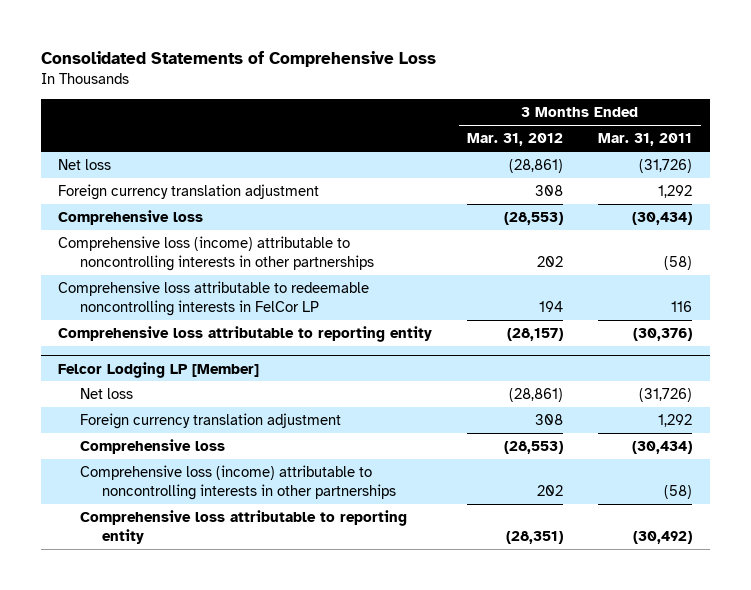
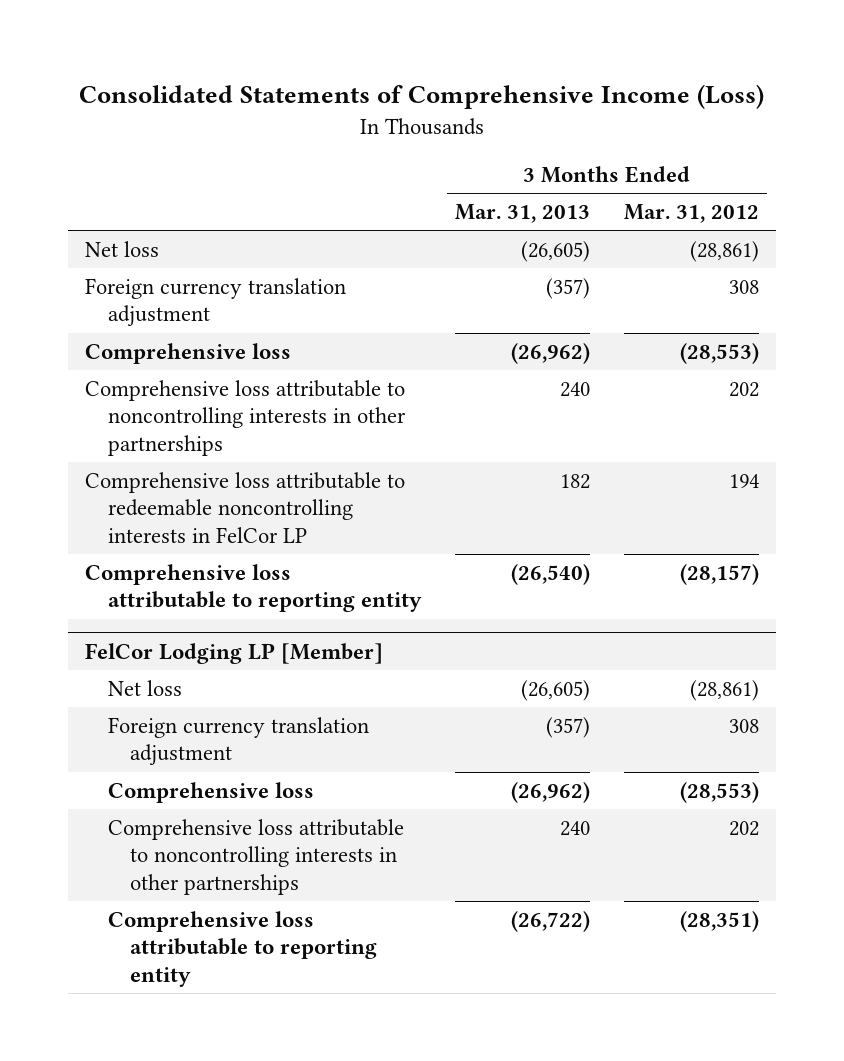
[40,51,436,68] Consolidated Statements of Comprehensive Loss -> [79,84,765,110] Consolidated Statements of Comprehensive Income (Loss)
[598,133,693,147] Mar. 31, 2011 -> none
none -> [455,204,591,224] Mar. 31, 2013
[58,236,375,272] Comprehensive loss (income) attributable to noncontrolling interests in other partnerships -> [85,379,406,457] Comprehensive loss attributable to noncontrolling interests in other partnerships
[58,361,260,378] Felcor Lodging LP [Member] -> [85,642,384,664] FelCor Lodging LP [Member]
[80,465,397,501] Comprehensive loss (income) attributable to noncontrolling interests in other partnerships -> [107,818,404,896] Comprehensive loss attributable to noncontrolling interests in other partnerships

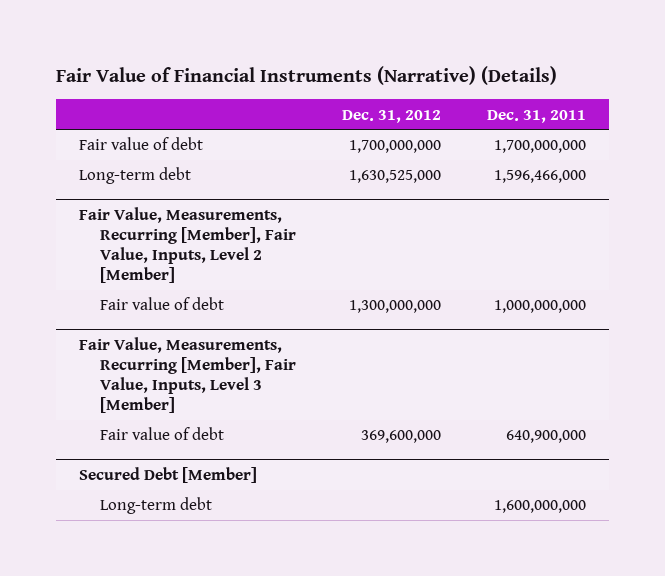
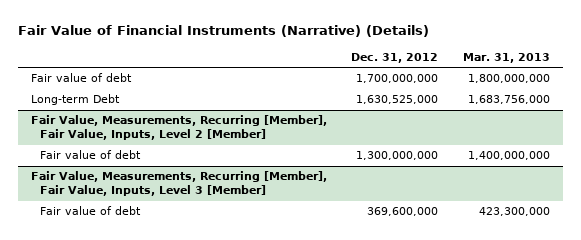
[486,109,586,123] Dec. 31, 2011 -> none
none -> [463,52,551,63] Mar. 31, 2013
[78,167,191,185] Long-term debt -> [30,94,120,106] Long-term Debt
[78,467,257,484] Secured Debt [Member] -> none
[100,497,213,515] Long-term debt -> none

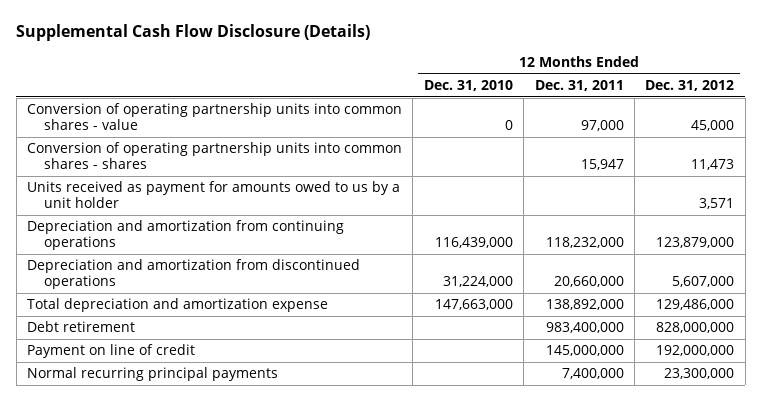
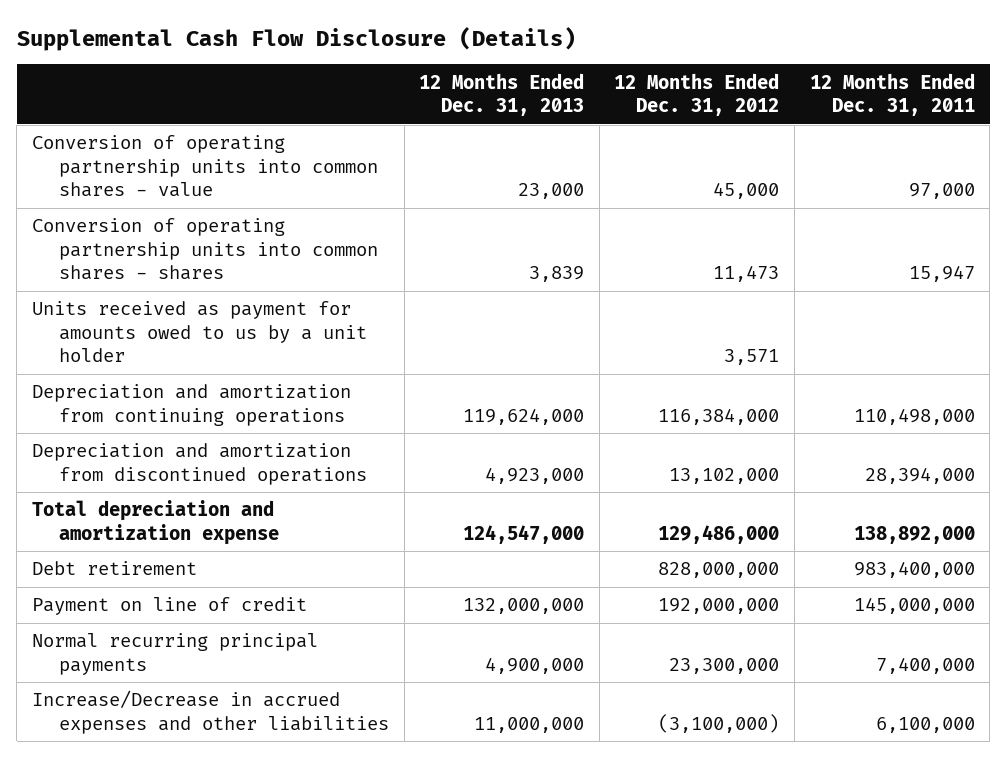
[423,79,513,91] Dec. 31, 2010 -> none
none -> [419,72,585,117] 12 Months Ended Dec. 31, 2013
[545,236,624,248] 118,232,000 -> [853,407,975,425] 110,498,000
[656,236,735,248] 123,879,000 -> [658,407,780,425] 116,384,000
[553,275,624,287] 20,660,000 -> [864,466,975,484] 28,394,000
[672,275,735,287] 5,607,000 -> [669,467,780,484] 13,102,000
none -> [31,690,389,734] Increase/Decrease in accrued expenses and other liabilities

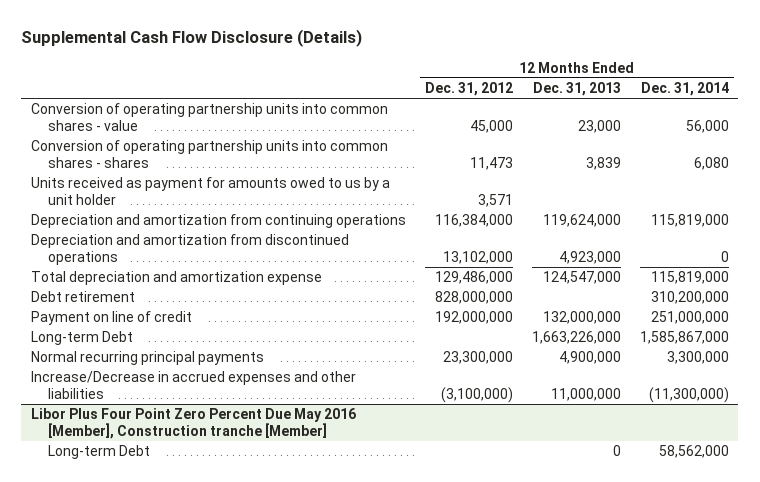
[809,72,975,117] 12 Months Ended Dec. 31, 2011 -> none
none -> [640,82,729,97] Dec. 31, 2014
none -> [30,331,133,346] Long-term Debt
none -> [30,408,356,439] Libor Plus Four Point Zero Percent Due May 2016 [Member], Construction tranche [Member]
none -> [47,445,150,460] Long-term Debt

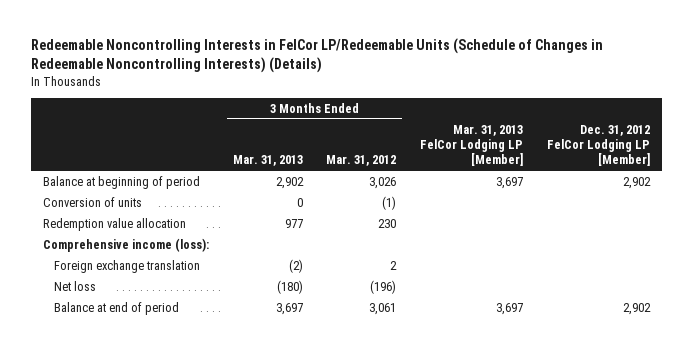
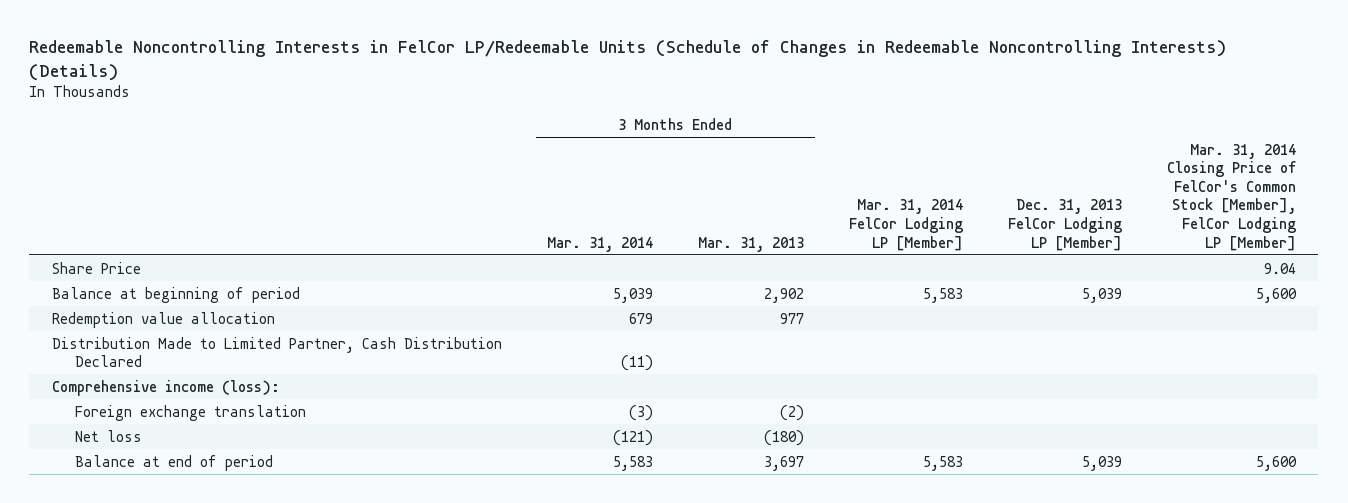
[326,155,397,167] Mar. 31, 2012 -> none
[420,124,524,167] Mar. 31, 2013 FelCor Lodging LP [Member] -> none
[547,124,651,167] Dec. 31, 2012 FelCor Lodging LP [Member] -> none
none -> [546,236,653,252] Mar. 31, 2014
none -> [848,199,963,251] Mar. 31, 2014 FelCor Lodging LP [Member]
none -> [1007,199,1122,251] Dec. 31, 2013 FelCor Lodging LP [Member]
none -> [1166,143,1296,251] Mar. 31, 2014 Closing Price of FelCor's Common Stock [Member], FelCor Lodging LP [Member]
none -> [51,261,141,274] Share Price
[42,196,142,207] Conversion of units -> none
none -> [51,336,502,368] Distribution Made to Limited Partner, Cash Distribution Declared

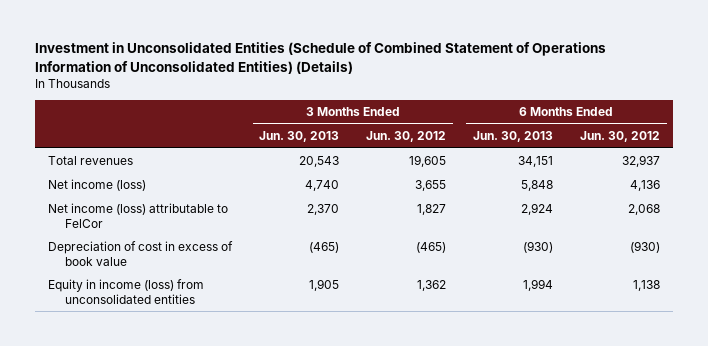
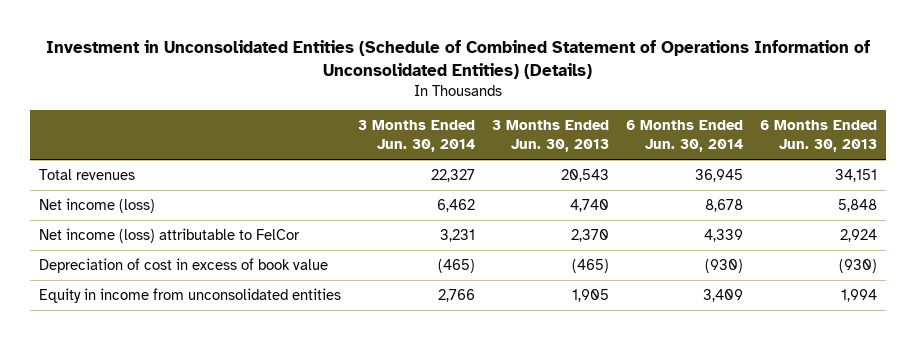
[366,130,447,142] Jun. 30, 2012 -> none
[579,130,660,142] Jun. 30, 2012 -> none
none -> [358,120,476,153] 3 Months Ended Jun. 30, 2014
none -> [626,120,744,153] 6 Months Ended Jun. 30, 2014
[48,279,205,304] Equity in income (loss) from unconsolidated entities -> [39,288,342,304] Equity in income from unconsolidated entities

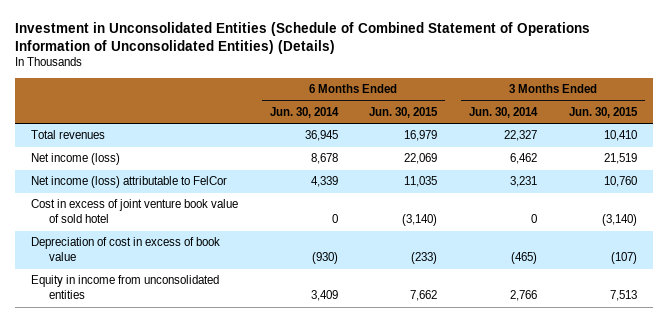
[492,120,610,153] 3 Months Ended Jun. 30, 2013 -> none
[760,120,878,153] 6 Months Ended Jun. 30, 2013 -> none
none -> [369,107,439,119] Jun. 30, 2015
none -> [569,107,639,119] Jun. 30, 2015
none -> [30,199,238,224] Cost in excess of joint venture book value of sold hotel

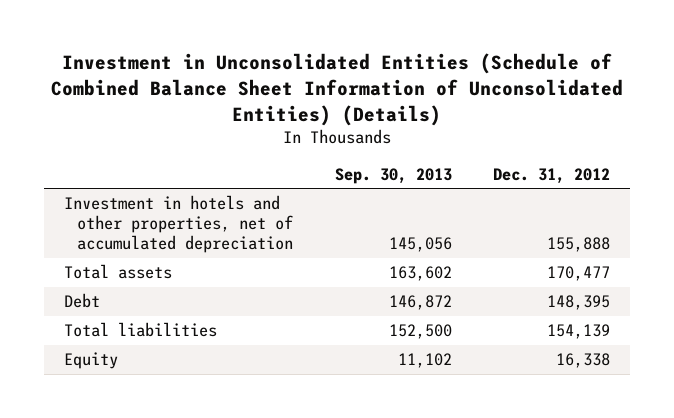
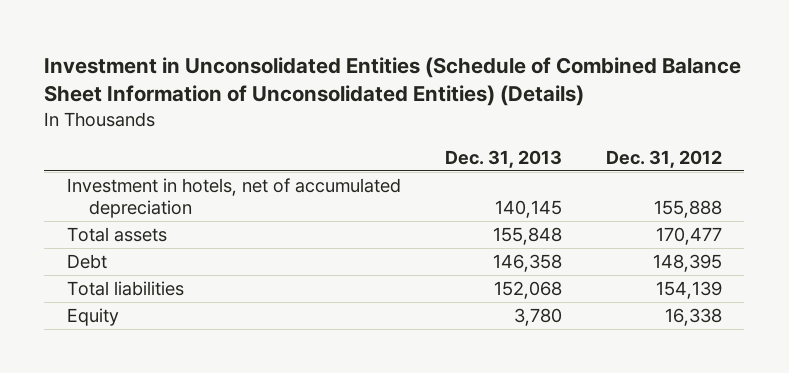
[334,167,452,184] Sep. 30, 2013 -> none
none -> [444,149,562,168] Dec. 31, 2013
[64,195,294,254] Investment in hotels and other properties, net of accumulated depreciation -> [66,177,401,218] Investment in hotels, net of accumulated depreciation

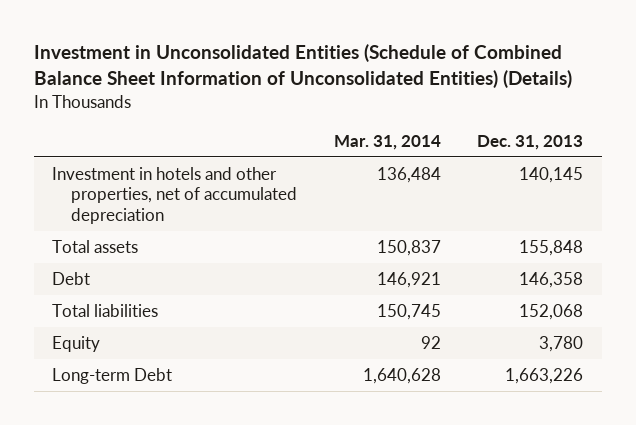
[606,149,723,168] Dec. 31, 2012 -> none
none -> [333,134,441,150] Mar. 31, 2014
[66,177,401,218] Investment in hotels, net of accumulated depreciation -> [52,167,297,224] Investment in hotels and other properties, net of accumulated depreciation
none -> [52,368,173,385] Long-term Debt

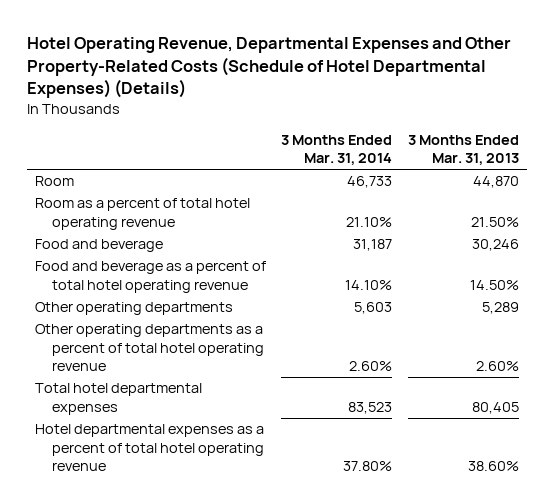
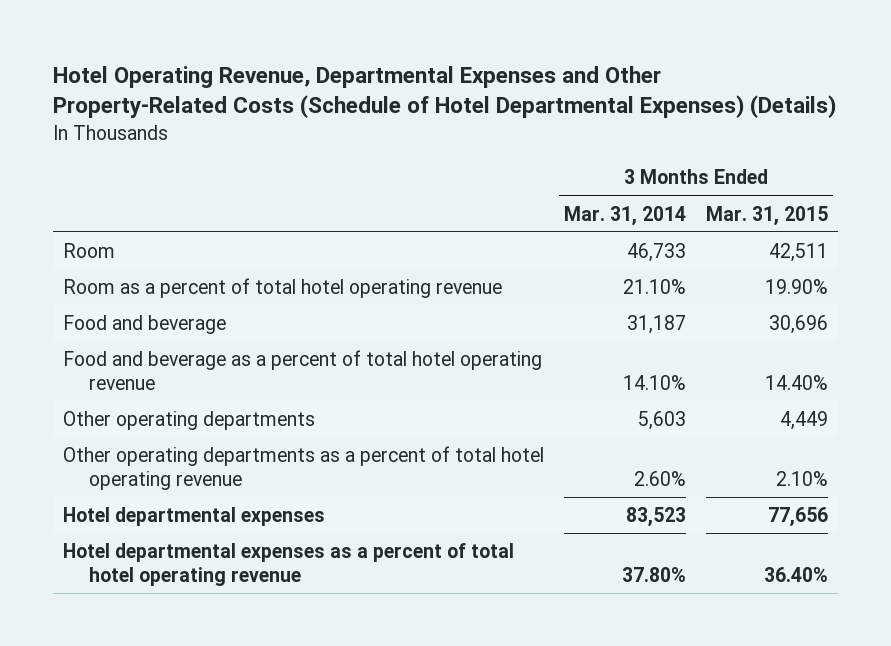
[408,134,520,166] 3 Months Ended Mar. 31, 2013 -> none
none -> [706,205,829,226] Mar. 31, 2015
[34,383,202,415] Total hotel departmental expenses -> [63,507,326,527] Hotel departmental expenses

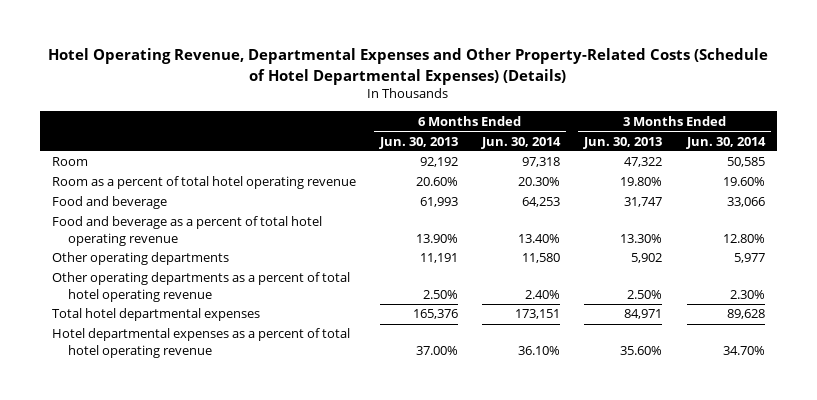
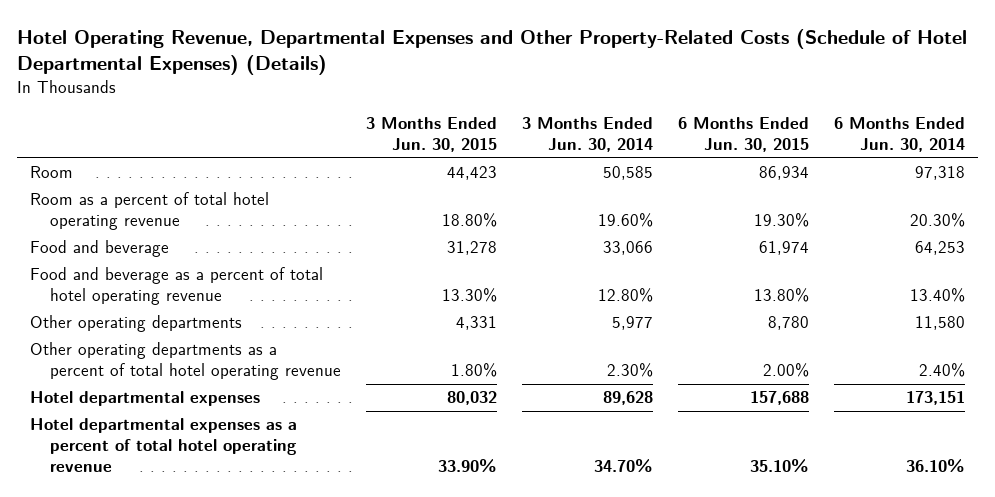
[379,136,459,149] Jun. 30, 2013 -> none
[583,136,663,149] Jun. 30, 2013 -> none
none -> [365,117,497,153] 3 Months Ended Jun. 30, 2015
none -> [677,117,809,153] 6 Months Ended Jun. 30, 2015
[51,308,260,322] Total hotel departmental expenses -> [29,391,260,407] Hotel departmental expenses

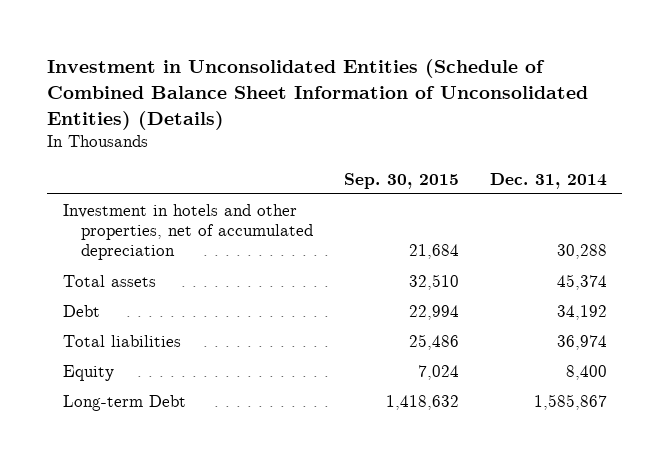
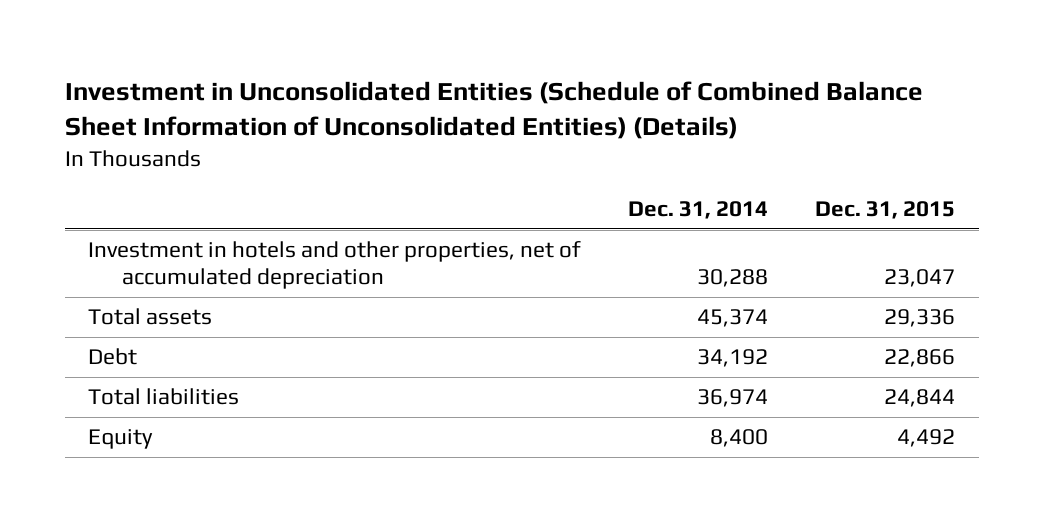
[343,172,459,189] Sep. 30, 2015 -> none
none -> [815,200,956,219] Dec. 31, 2015
[62,394,186,411] Long-term Debt -> none

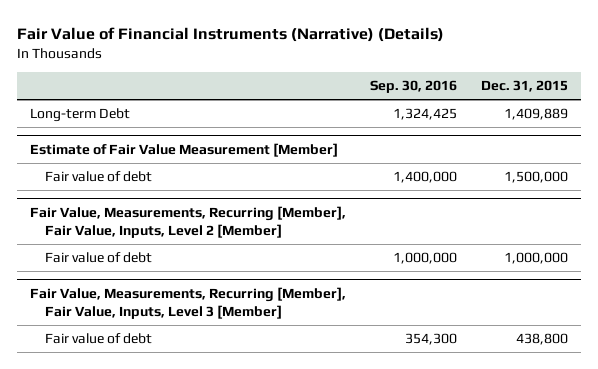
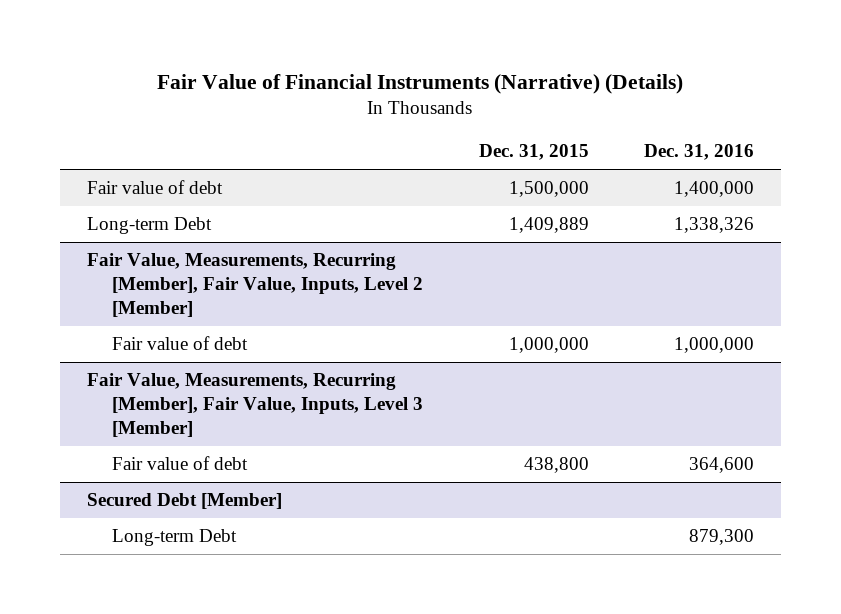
[370,80,458,94] Sep. 30, 2016 -> none
none -> [643,144,754,161] Dec. 31, 2016
[29,143,338,158] Estimate of Fair Value Measurement [Member] -> none
[29,108,130,123] Long-term Debt -> [87,217,213,235] Long-term Debt
none -> [87,493,283,510] Secured Debt [Member]
none -> [112,529,238,547] Long-term Debt

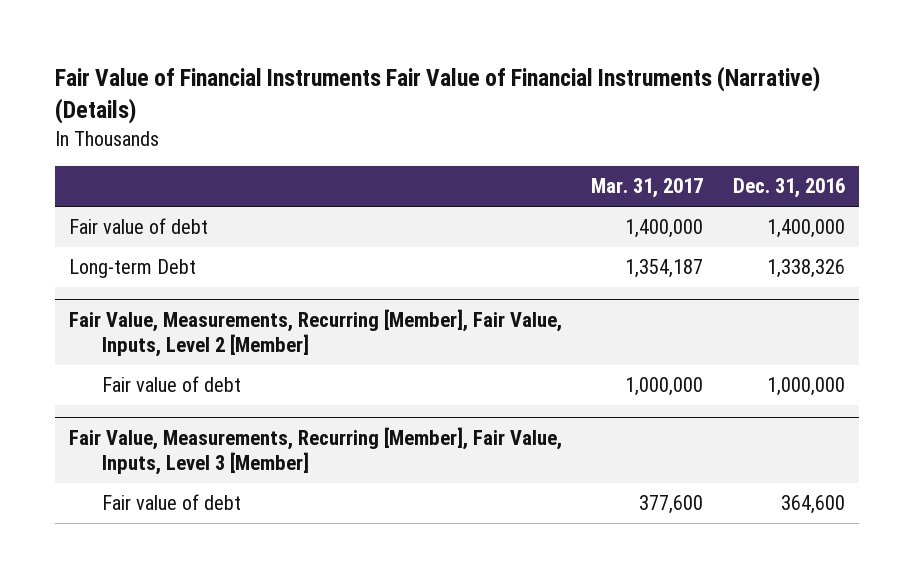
[157,73,684,94] Fair Value of Financial Instruments (Narrative) (Details) -> [54,66,820,125] Fair Value of Financial Instruments Fair Value of Financial Instruments (Narrative) (Details)
[478,144,589,161] Dec. 31, 2015 -> none
none -> [591,178,704,199] Mar. 31, 2017
[87,493,283,510] Secured Debt [Member] -> none
[112,529,238,547] Long-term Debt -> none

